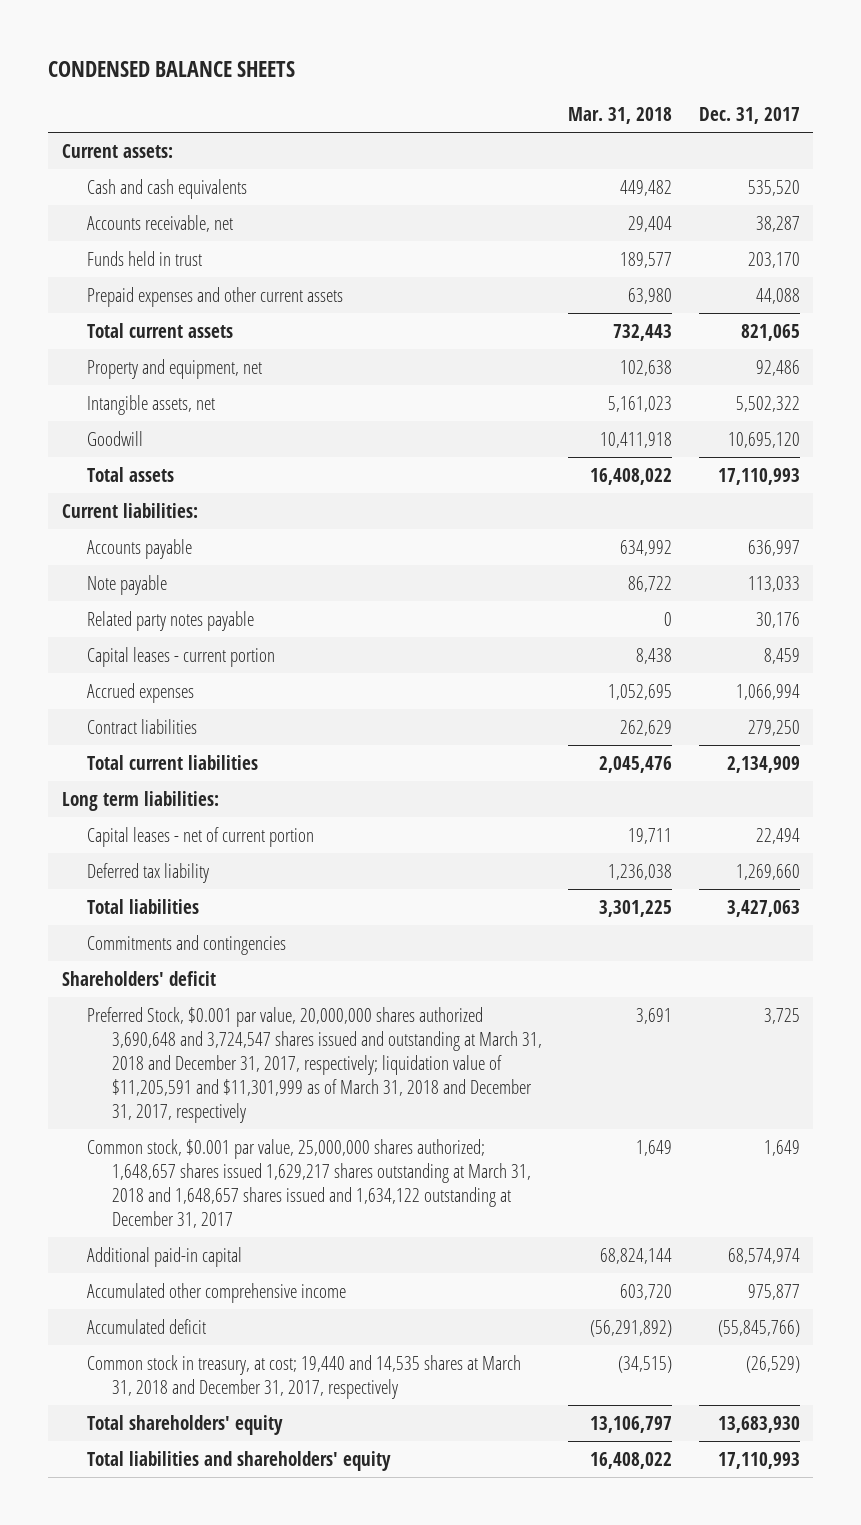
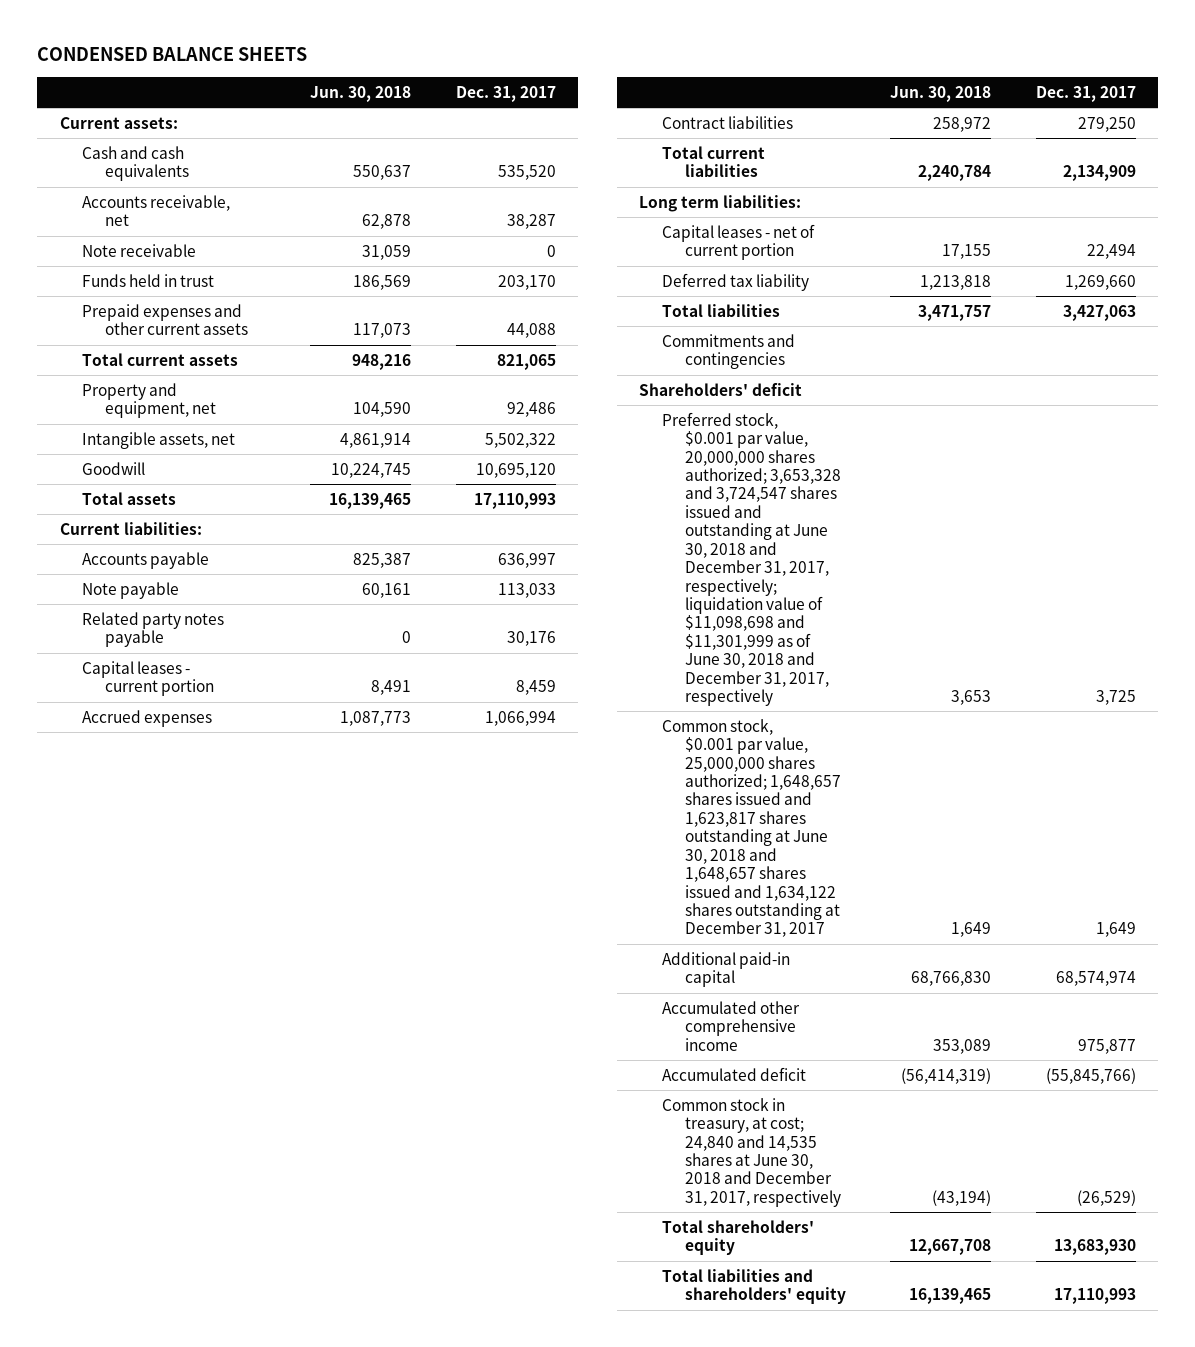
[568,106,673,124] Mar. 31, 2018 -> none
none -> [310,85,412,102] Jun. 30, 2018
none -> [82,243,197,257] Note receivable
[86,1006,543,1123] Preferred Stock, $0.001 par value, 20,000,000 shares authorized 3,690,648 and 3,724,547 shares issued and outstanding at March 31, 2018 and December 31, 2017, respectively; liquidation value of $11,205,591 and $11,301,999 as of March 31, 2018 and December 31, 2017, respectively -> [662,411,841,707] Preferred stock, $0.001 par value, 20,000,000 shares authorized; 3,653,328 and 3,724,547 shares issued and outstanding at June 30, 2018 and December 31, 2017, respectively; liquidation value of $11,098,698 and $11,301,999 as of June 30, 2018 and December 31, 2017, respectively
[86,1138,532,1228] Common stock, $0.001 par value, 25,000,000 shares authorized; 1,648,657 shares issued 1,629,217 shares outstanding at March 31, 2018 and 1,648,657 shares issued and 1,634,122 outstanding at December 31, 2017 -> [662,718,841,938] Common stock, $0.001 par value, 25,000,000 shares authorized; 1,648,657 shares issued and 1,623,817 shares outstanding at June 30, 2018 and 1,648,657 shares issued and 1,634,122 shares outstanding at December 31, 2017
[86,1354,521,1399] Common stock in treasury, at cost; 19,440 and 14,535 shares at March 31, 2018 and December 31, 2017, respectively -> [662,1097,841,1207] Common stock in treasury, at cost; 24,840 and 14,535 shares at June 30, 2018 and December 31, 2017, respectively

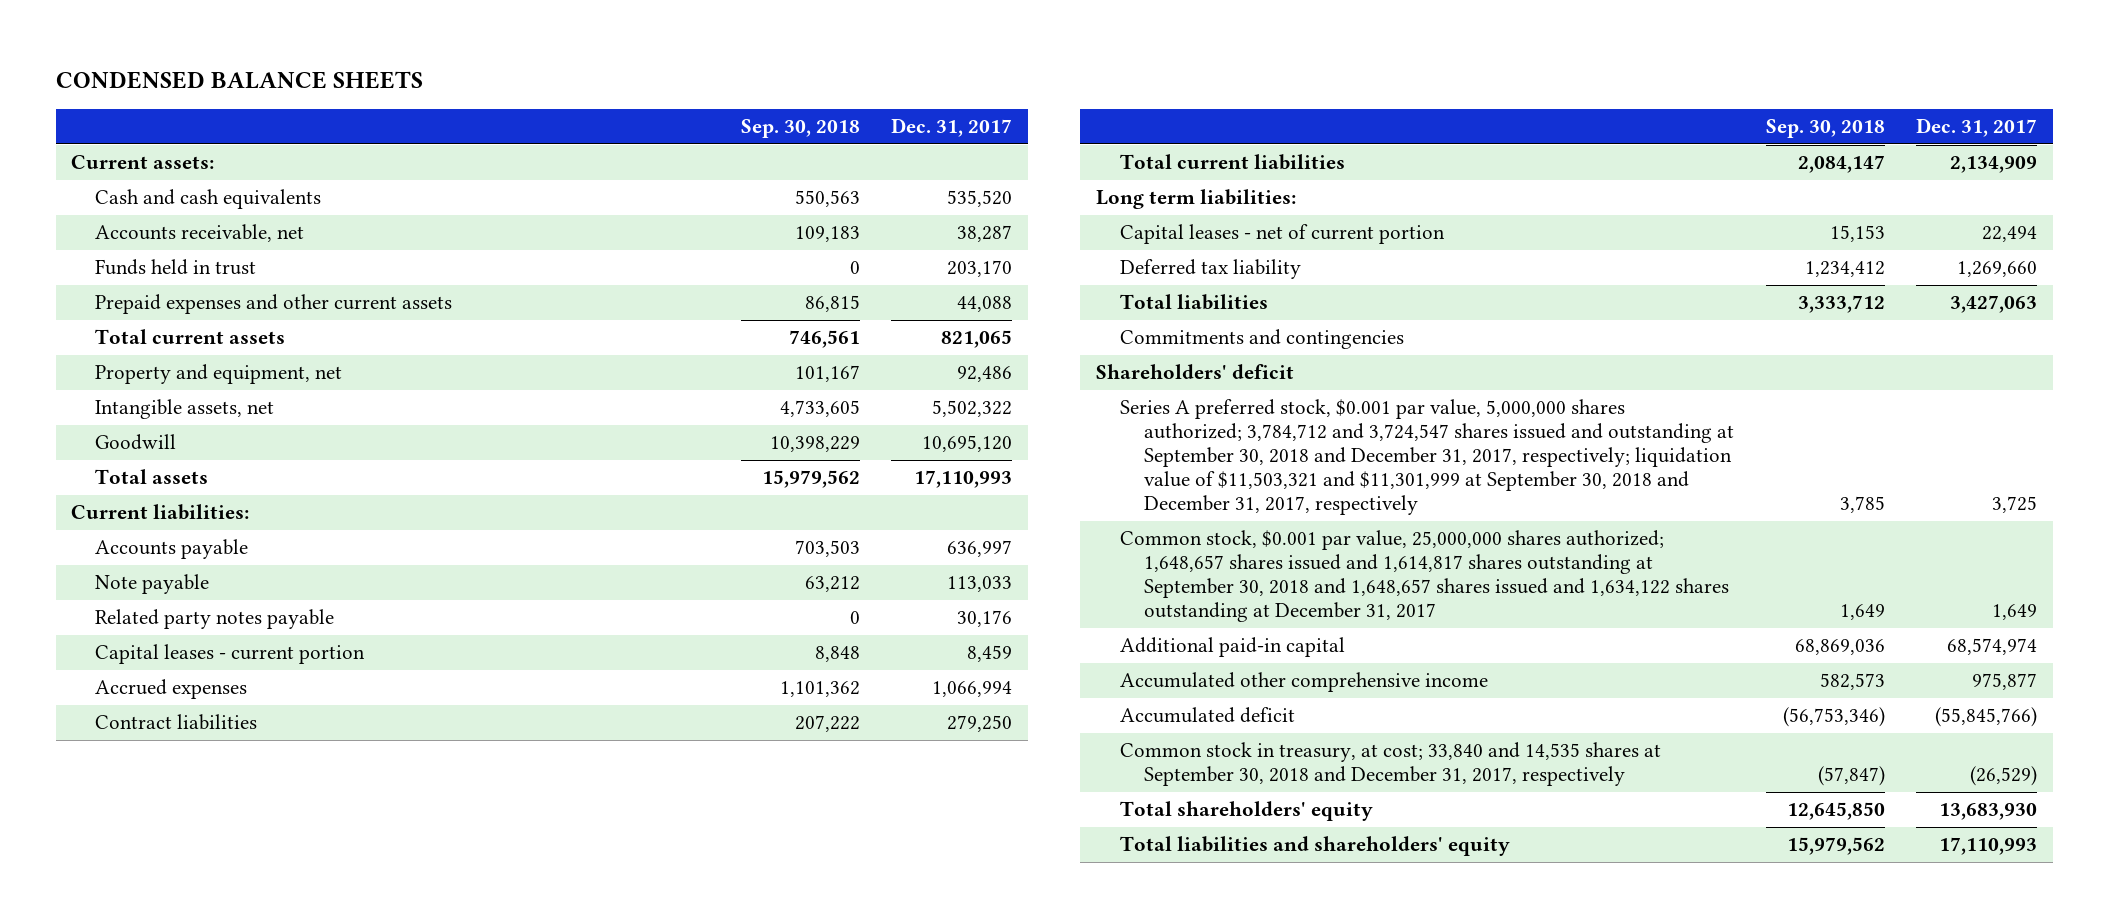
[310,85,412,102] Jun. 30, 2018 -> none
none -> [741,119,861,139] Sep. 30, 2018
[82,243,197,257] Note receivable -> none
[662,411,841,707] Preferred stock, $0.001 par value, 20,000,000 shares authorized; 3,653,328 and 3,724,547 shares issued and outstanding at June 30, 2018 and December 31, 2017, respectively; liquidation value of $11,098,698 and $11,301,999 as of June 30, 2018 and December 31, 2017, respectively -> [1120,399,1735,516] Series A preferred stock, $0.001 par value, 5,000,000 shares authorized; 3,784,712 and 3,724,547 shares issued and outstanding at September 30, 2018 and December 31, 2017, respectively; liquidation value of $11,503,321 and $11,301,999 at September 30, 2018 and December 31, 2017, respectively
[662,718,841,938] Common stock, $0.001 par value, 25,000,000 shares authorized; 1,648,657 shares issued and 1,623,817 shares outstanding at June 30, 2018 and 1,648,657 shares issued and 1,634,122 shares outstanding at December 31, 2017 -> [1120,530,1730,623] Common stock, $0.001 par value, 25,000,000 shares authorized; 1,648,657 shares issued and 1,614,817 shares outstanding at September 30, 2018 and 1,648,657 shares issued and 1,634,122 shares outstanding at December 31, 2017
[662,1097,841,1207] Common stock in treasury, at cost; 24,840 and 14,535 shares at June 30, 2018 and December 31, 2017, respectively -> [1120,742,1662,787] Common stock in treasury, at cost; 33,840 and 14,535 shares at September 30, 2018 and December 31, 2017, respectively

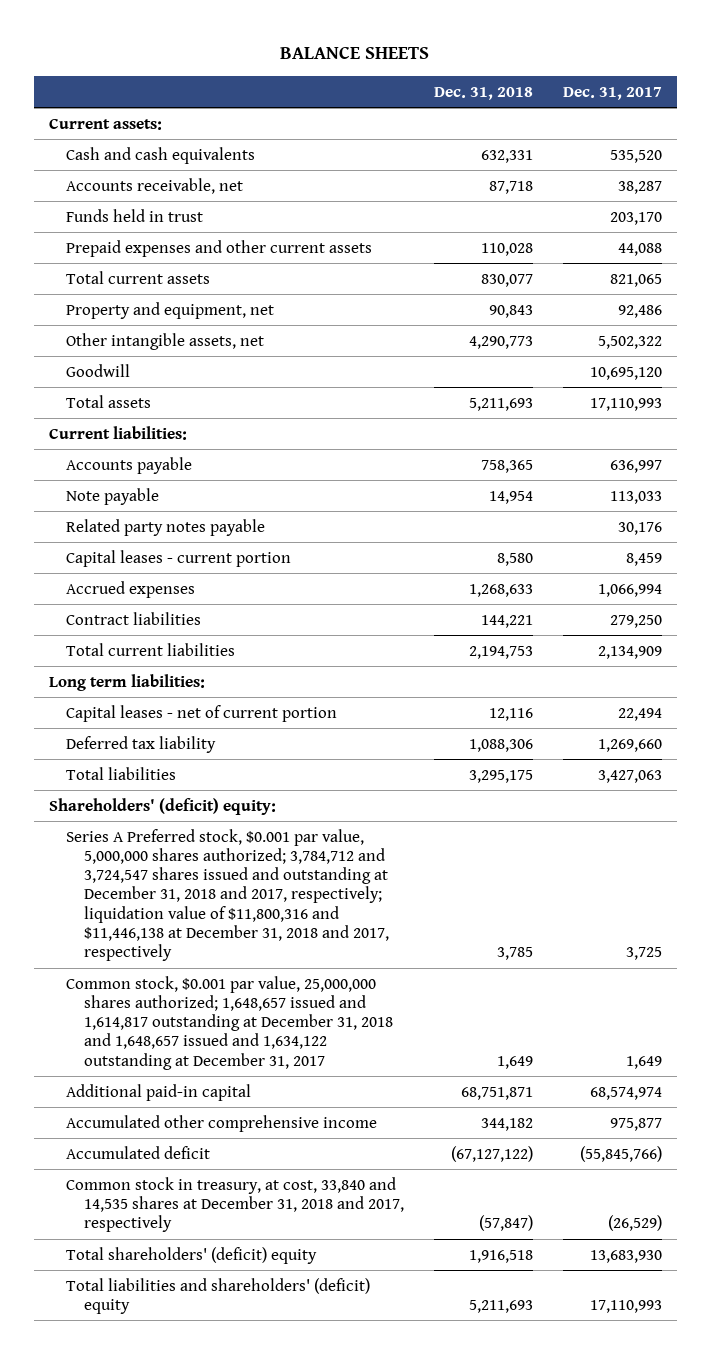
[55,70,423,89] CONDENSED BALANCE SHEETS -> [280,46,430,60] BALANCE SHEETS
[741,119,861,139] Sep. 30, 2018 -> none
none -> [434,86,534,100] Dec. 31, 2018
[95,399,275,420] Intangible assets, net -> [66,332,265,350] Other intangible assets, net
[1120,329,1405,350] Commitments and contingencies -> none
[1095,364,1294,380] Shareholders' deficit -> [48,797,276,815] Shareholders' (deficit) equity:
[1120,399,1735,516] Series A preferred stock, $0.001 par value, 5,000,000 shares authorized; 3,784,712 and 3,724,547 shares issued and outstanding at September 30, 2018 and December 31, 2017, respectively; liquidation value of $11,503,321 and $11,301,999 at September 30, 2018 and December 31, 2017, respectively -> [66,828,390,962] Series A Preferred stock, $0.001 par value, 5,000,000 shares authorized; 3,784,712 and 3,724,547 shares issued and outstanding at December 31, 2018 and 2017, respectively; liquidation value of $11,800,316 and $11,446,138 at December 31, 2018 and 2017, respectively
[1120,530,1730,623] Common stock, $0.001 par value, 25,000,000 shares authorized; 1,648,657 shares issued and 1,614,817 shares outstanding at September 30, 2018 and 1,648,657 shares issued and 1,634,122 shares outstanding at December 31, 2017 -> [66,975,394,1070] Common stock, $0.001 par value, 25,000,000 shares authorized; 1,648,657 issued and 1,614,817 outstanding at December 31, 2018 and 1,648,657 issued and 1,634,122 outstanding at December 31, 2017
[1120,742,1662,787] Common stock in treasury, at cost; 33,840 and 14,535 shares at September 30, 2018 and December 31, 2017, respectively -> [66,1176,405,1233] Common stock in treasury, at cost, 33,840 and 14,535 shares at December 31, 2018 and 2017, respectively
[1120,801,1374,822] Total shareholders' equity -> [66,1246,318,1264] Total shareholders' (deficit) equity
[1120,836,1511,857] Total liabilities and shareholders' equity -> [66,1277,371,1314] Total liabilities and shareholders' (deficit) equity

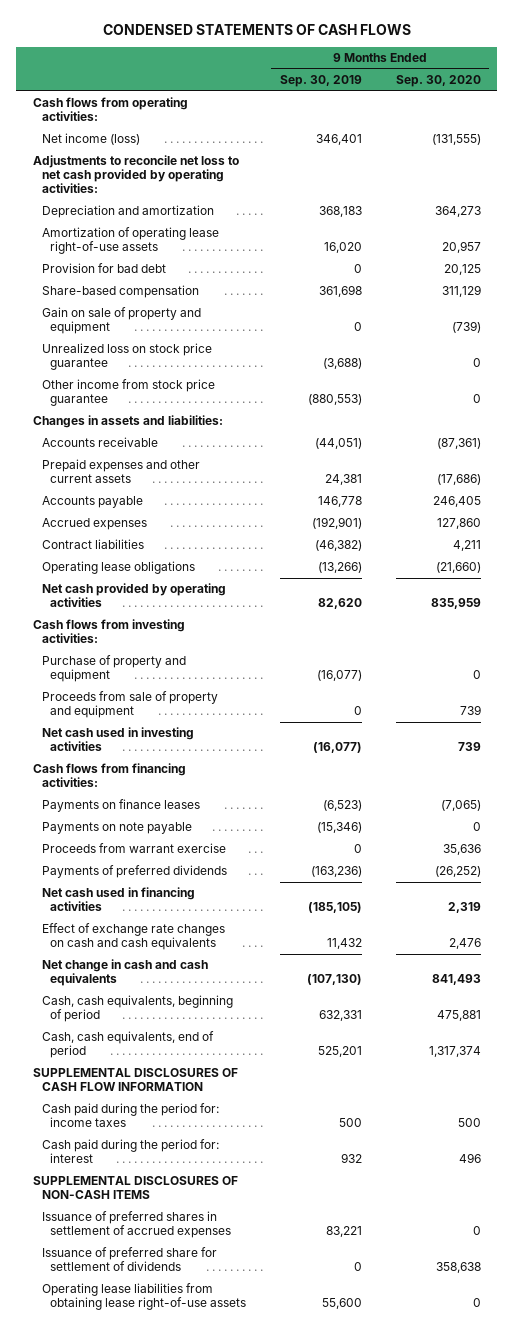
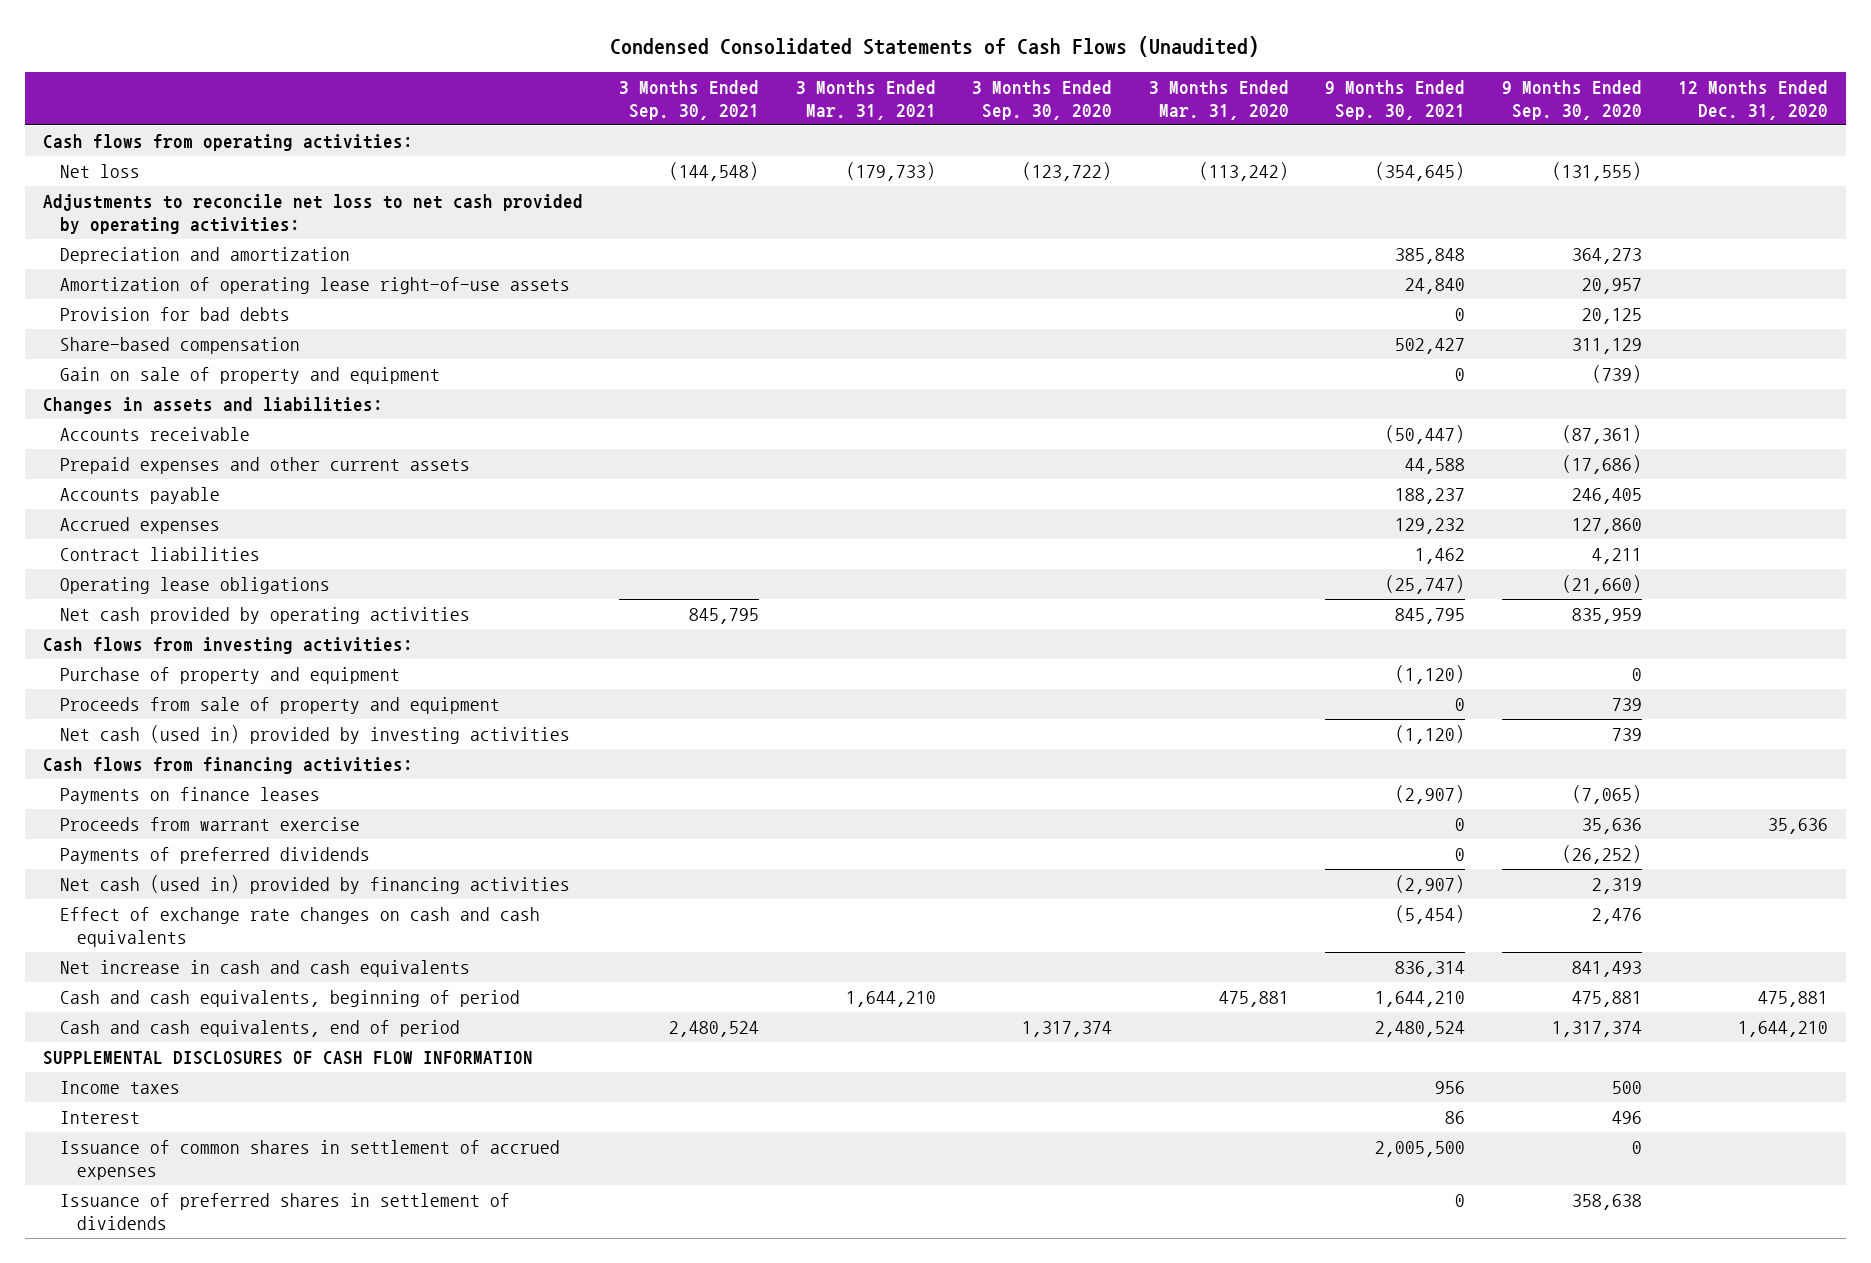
[102,23,411,35] CONDENSED STATEMENTS OF CASH FLOWS -> [610,36,1260,58] Condensed Consolidated Statements of Cash Flows (Unaudited)
[279,75,362,88] Sep. 30, 2019 -> none
none -> [619,79,760,120] 3 Months Ended Sep. 30, 2021
none -> [795,79,936,120] 3 Months Ended Mar. 31, 2021
none -> [972,79,1113,120] 3 Months Ended Sep. 30, 2020
none -> [1148,79,1289,120] 3 Months Ended Mar. 31, 2020
none -> [1325,79,1466,120] 9 Months Ended Sep. 30, 2021
none -> [1678,79,1829,120] 12 Months Ended Dec. 31, 2020
[41,133,140,146] Net income (loss) -> [60,163,141,178] Net loss
[41,263,166,274] Provision for bad debt -> [60,306,291,321] Provision for bad debts
[41,343,212,371] Unrealized loss on stock price guarantee -> none
[41,379,215,407] Other income from stock price guarantee -> none
[41,727,194,752] Net cash used in investing activities -> [60,724,571,744] Net cash (used in) provided by investing activities
[41,822,192,835] Payments on note payable -> none
[41,887,195,912] Net cash used in financing activities -> [60,874,571,894] Net cash (used in) provided by financing activities
[41,959,208,987] Net change in cash and cash equivalents -> [60,959,471,977] Net increase in cash and cash equivalents
[41,995,233,1023] Cash, cash equivalents, beginning of period -> [60,989,521,1007] Cash and cash equivalents, beginning of period
[41,1031,214,1059] Cash, cash equivalents, end of period -> [60,1019,461,1037] Cash and cash equivalents, end of period
[33,1176,239,1200] SUPPLEMENTAL DISCLOSURES OF NON-CASH ITEMS -> none
[41,1283,247,1311] Operating lease liabilities from obtaining lease right-of-use assets -> none
[41,1103,219,1128] Cash paid during the period for: income taxes -> [60,1080,181,1094] Income taxes
[41,1139,219,1164] Cash paid during the period for: interest -> [60,1110,141,1124] Interest
[41,1211,232,1239] Issuance of preferred shares in settlement of accrued expenses -> [60,1139,561,1180] Issuance of common shares in settlement of accrued expenses
[41,1247,217,1272] Issuance of preferred share for settlement of dividends -> [60,1192,511,1230] Issuance of preferred shares in settlement of dividends

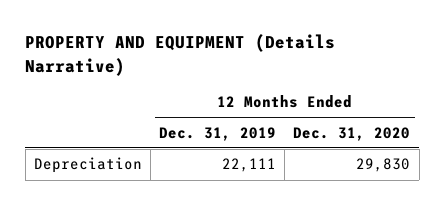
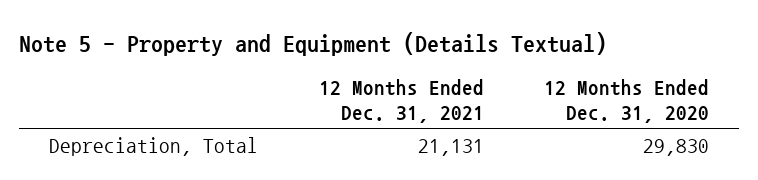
[25,34,336,76] PROPERTY AND EQUIPMENT (Details Narrative) -> [19,31,608,56] Note 5 - Property and Equipment (Details Textual)
[159,126,277,141] Dec. 31, 2019 -> none
none -> [318,78,484,123] 12 Months Ended Dec. 31, 2021
[33,157,142,174] Depreciation -> [49,136,259,156] Depreciation, Total

